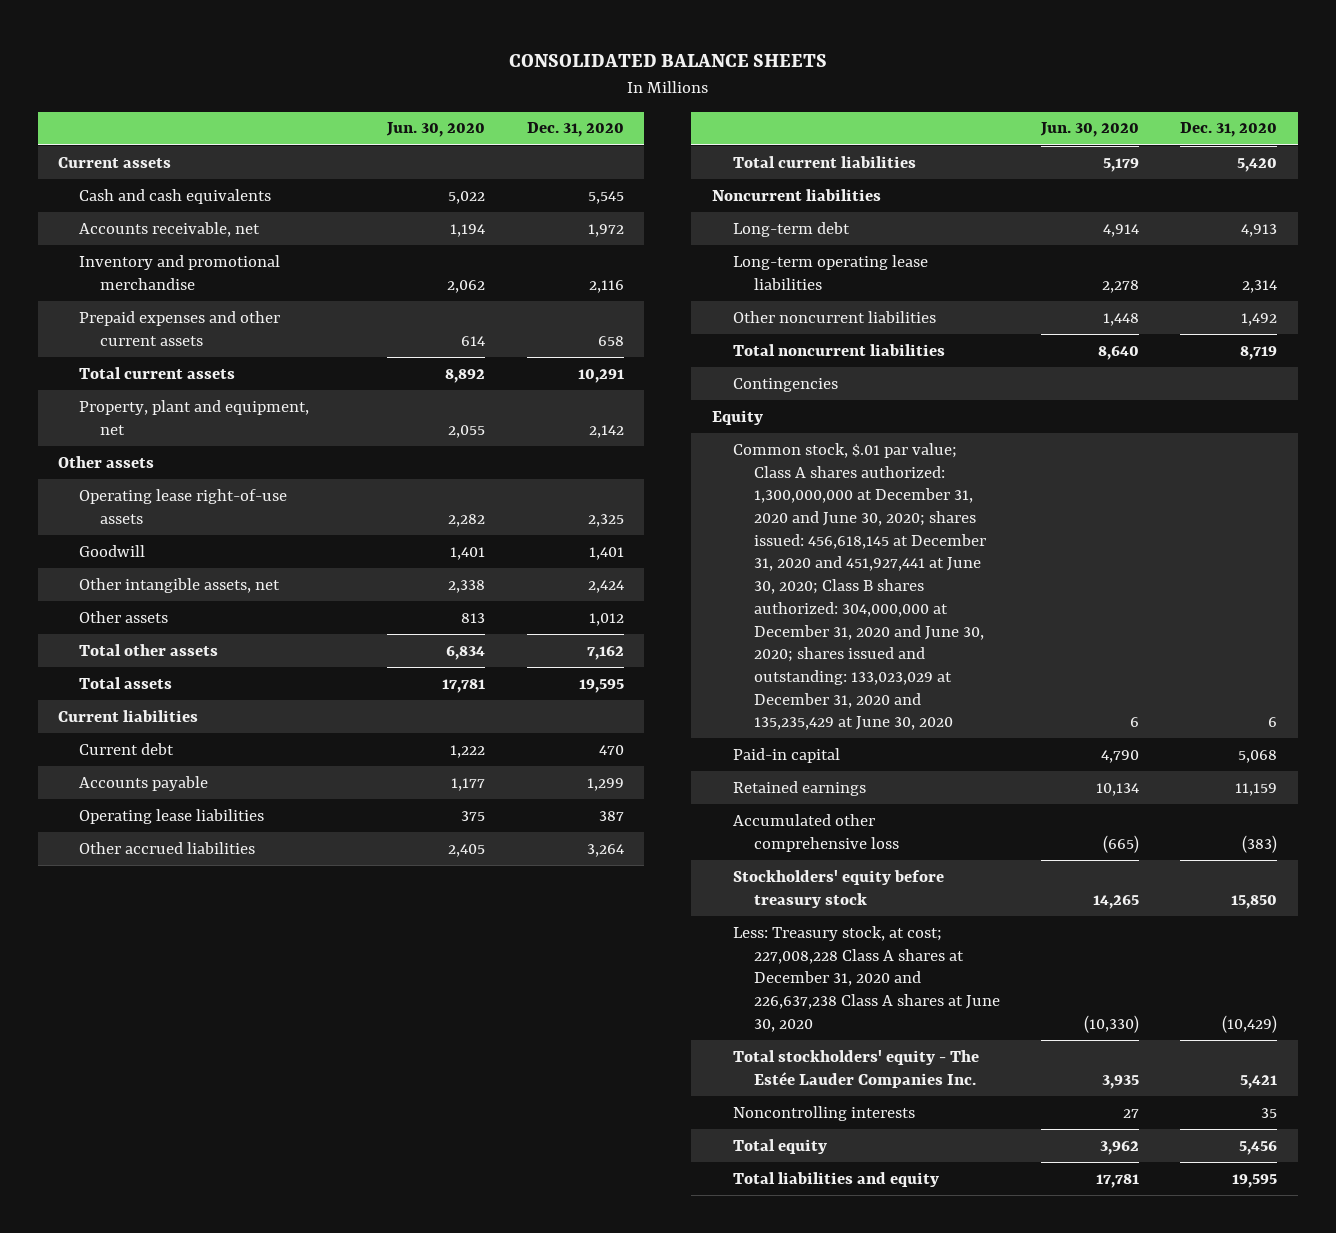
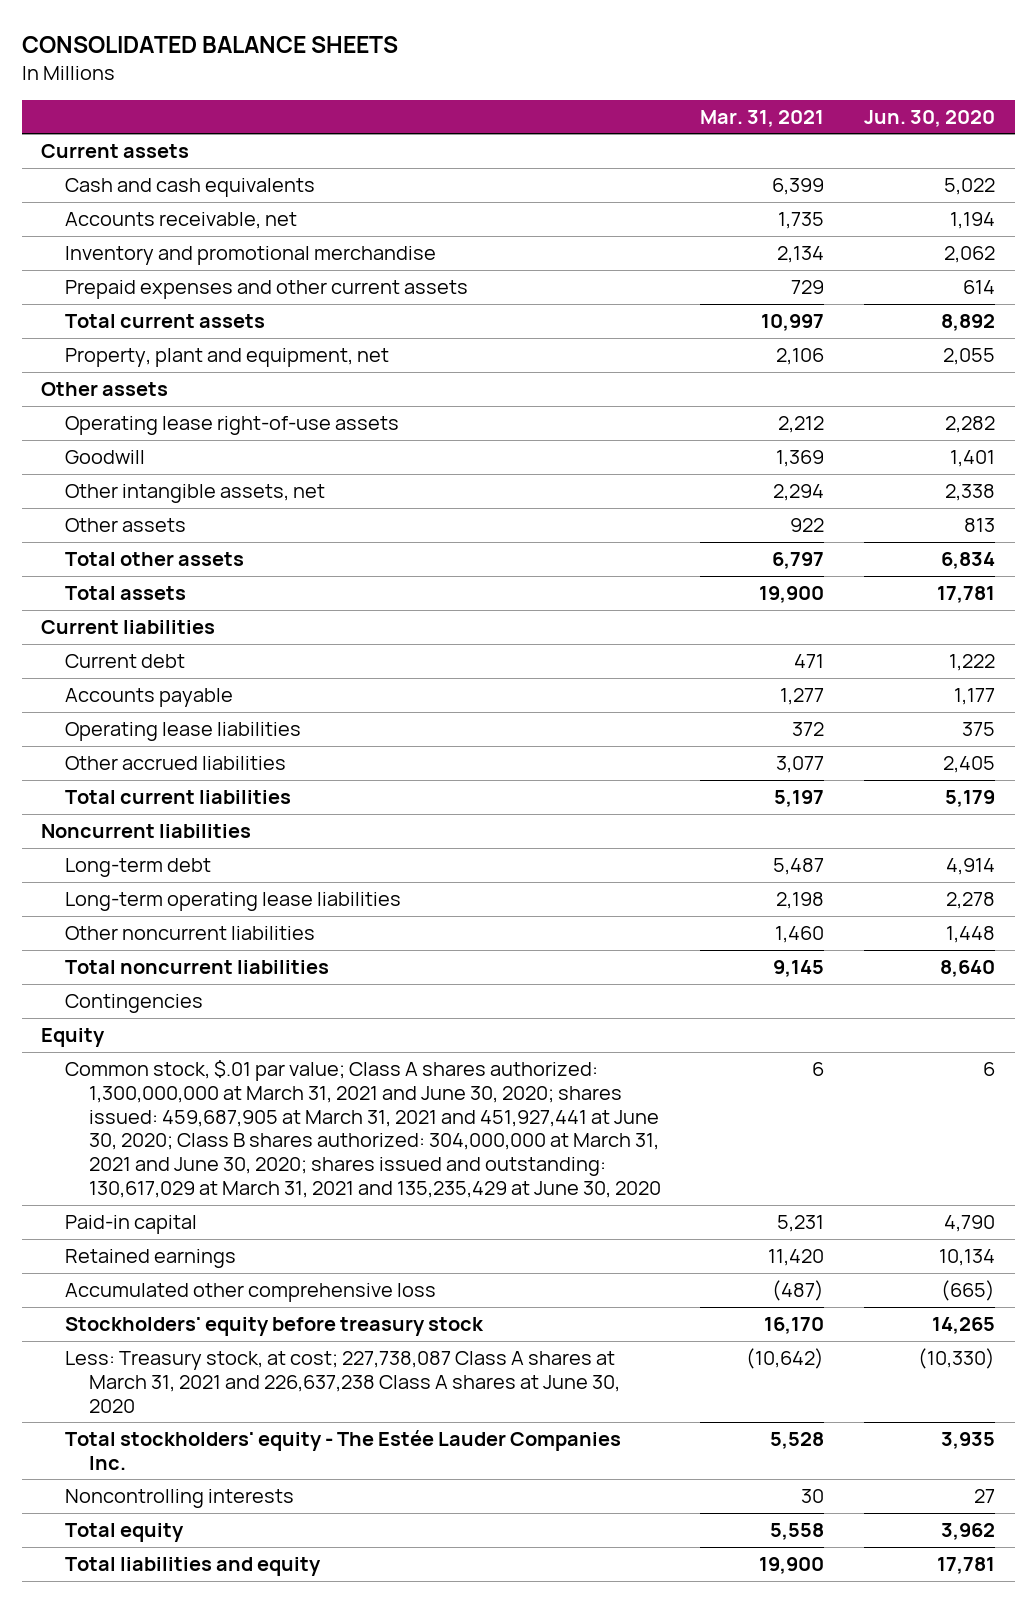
[526,122,624,138] Dec. 31, 2020 -> none
none -> [700,109,825,127] Mar. 31, 2021
[732,442,986,731] Common stock, $.01 par value; Class A shares authorized: 1,300,000,000 at December 31, 2020 and June 30, 2020; shares issued: 456,618,145 at December 31, 2020 and 451,927,441 at June 30, 2020; Class B shares authorized: 304,000,000 at December 31, 2020 and June 30, 2020; shares issued and outstanding: 133,023,029 at December 31, 2020 and 135,235,429 at June 30, 2020 -> [65,1060,661,1199] Common stock, $.01 par value; Class A shares authorized: 1,300,000,000 at March 31, 2021 and June 30, 2020; shares issued: 459,687,905 at March 31, 2021 and 451,927,441 at June 30, 2020; Class B shares authorized: 304,000,000 at March 31, 2021 and June 30, 2020; shares issued and outstanding: 130,617,029 at March 31, 2021 and 135,235,429 at June 30, 2020
[732,925,1000,1032] Less: Treasury stock, at cost; 227,008,228 Class A shares at December 31, 2020 and 226,637,238 Class A shares at June 30, 2020 -> [65,1351,620,1413] Less: Treasury stock, at cost; 227,738,087 Class A shares at March 31, 2021 and 226,637,238 Class A shares at June 30, 2020

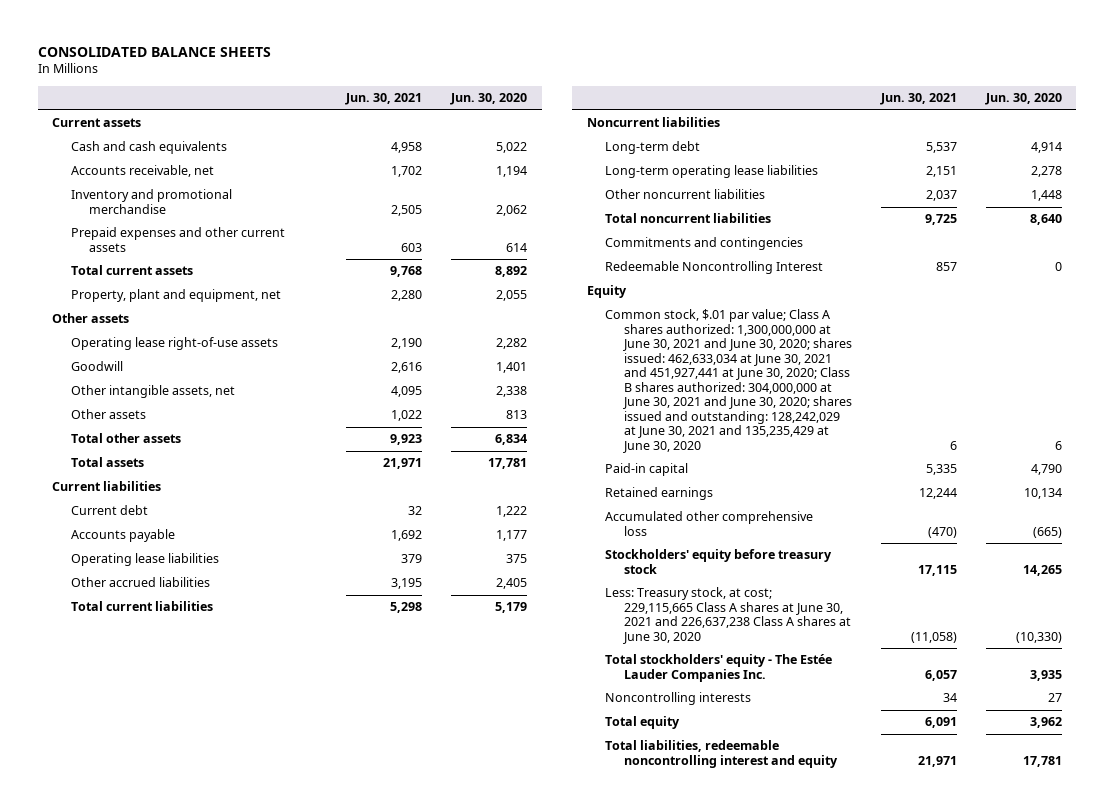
[700,109,825,127] Mar. 31, 2021 -> none
none -> [345,93,423,106] Jun. 30, 2021
[65,994,204,1014] Contingencies -> [605,237,804,251] Commitments and contingencies
none -> [605,261,824,275] Redeemable Noncontrolling Interest
[65,1060,661,1199] Common stock, $.01 par value; Class A shares authorized: 1,300,000,000 at March 31, 2021 and June 30, 2020; shares issued: 459,687,905 at March 31, 2021 and 451,927,441 at June 30, 2020; Class B shares authorized: 304,000,000 at March 31, 2021 and June 30, 2020; shares issued and outstanding: 130,617,029 at March 31, 2021 and 135,235,429 at June 30, 2020 -> [605,309,852,453] Common stock, $.01 par value; Class A shares authorized: 1,300,000,000 at June 30, 2021 and June 30, 2020; shares issued: 462,633,034 at June 30, 2021 and 451,927,441 at June 30, 2020; Class B shares authorized: 304,000,000 at June 30, 2021 and June 30, 2020; shares issued and outstanding: 128,242,029 at June 30, 2021 and 135,235,429 at June 30, 2020
[65,1351,620,1413] Less: Treasury stock, at cost; 227,738,087 Class A shares at March 31, 2021 and 226,637,238 Class A shares at June 30, 2020 -> [605,587,851,644] Less: Treasury stock, at cost; 229,115,665 Class A shares at June 30, 2021 and 226,637,238 Class A shares at June 30, 2020
[65,1557,322,1577] Total liabilities and equity -> [605,740,838,768] Total liabilities, redeemable noncontrolling interest and equity

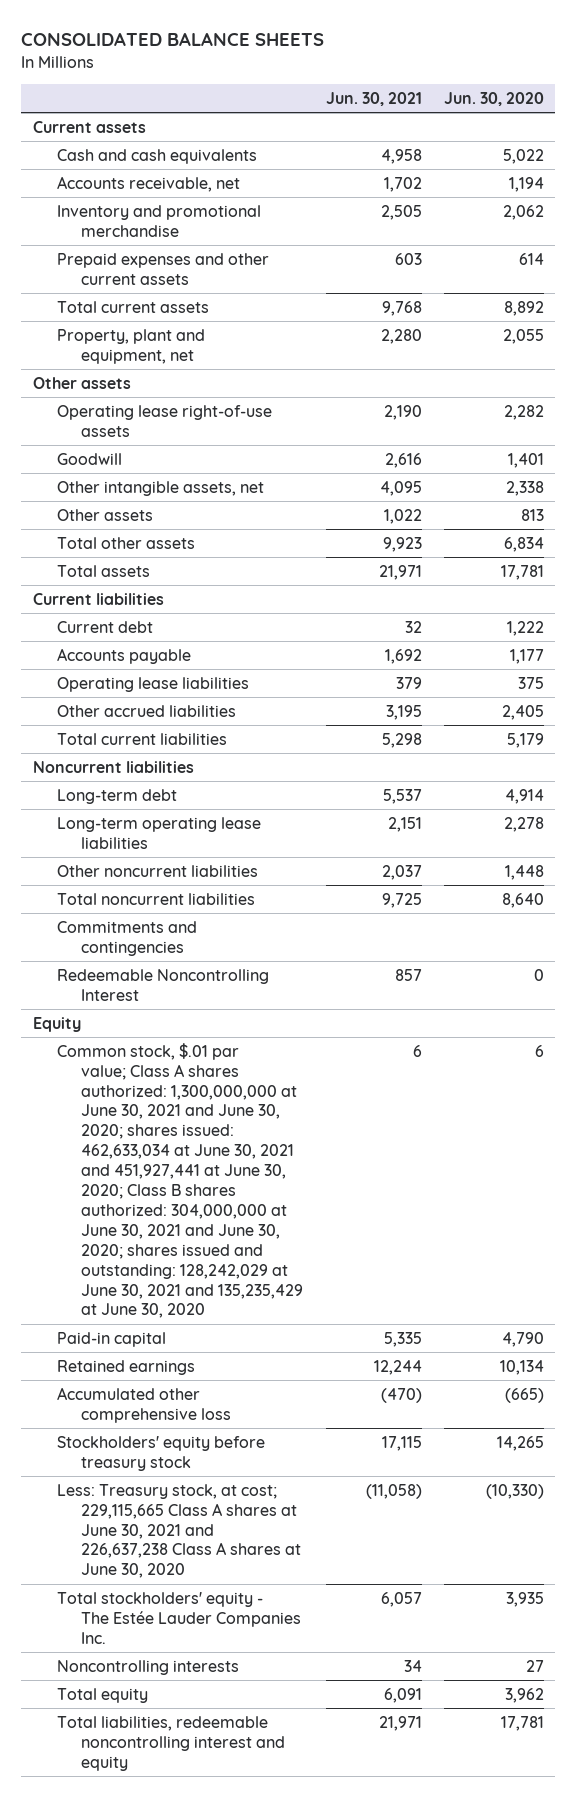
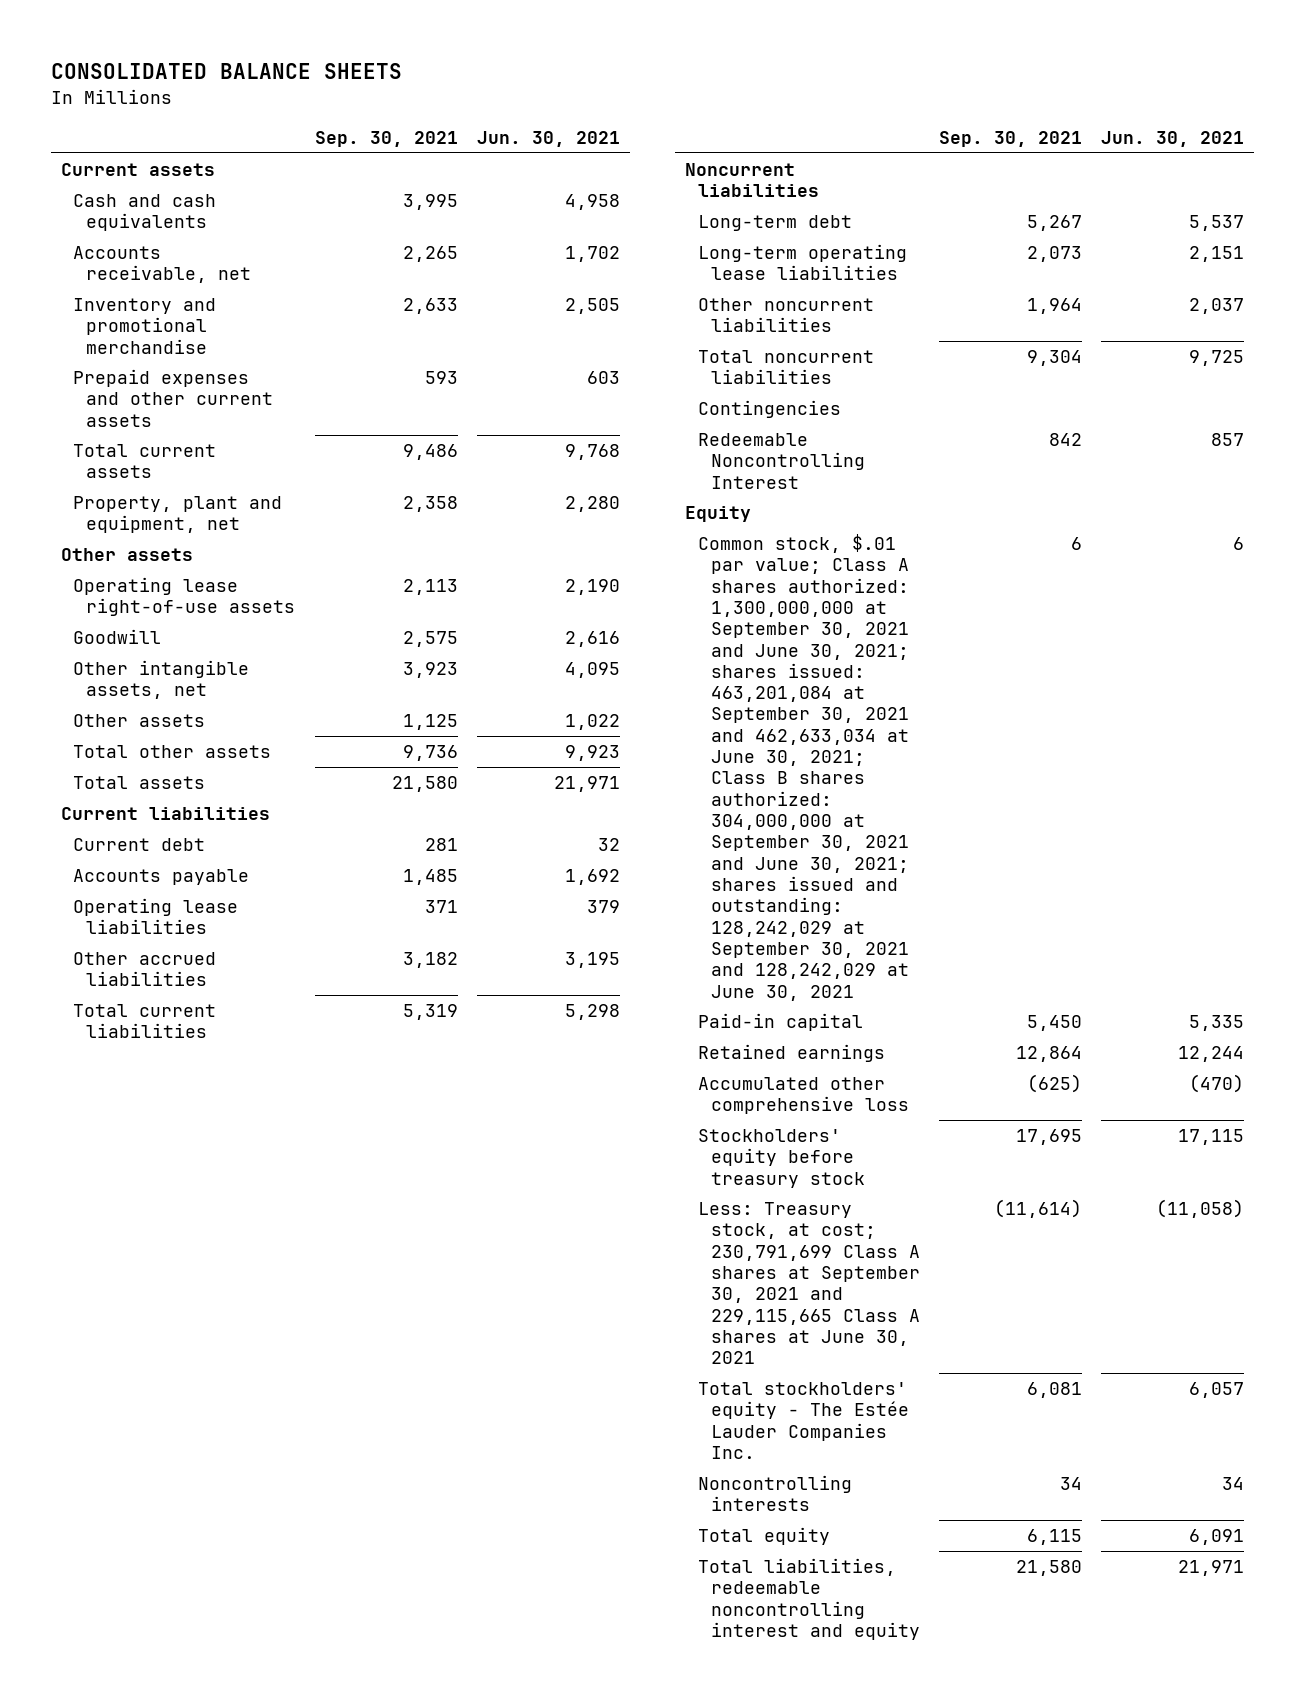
[444,91,545,106] Jun. 30, 2020 -> none
none -> [314,130,458,147] Sep. 30, 2021
[56,920,197,956] Commitments and contingencies -> [697,399,841,418] Contingencies
[56,1042,304,1319] Common stock, $.01 par value; Class A shares authorized: 1,300,000,000 at June 30, 2021 and June 30, 2020; shares issued: 462,633,034 at June 30, 2021 and 451,927,441 at June 30, 2020; Class B shares authorized: 304,000,000 at June 30, 2021 and June 30, 2020; shares issued and outstanding: 128,242,029 at June 30, 2021 and 135,235,429 at June 30, 2020 -> [697,533,909,1001] Common stock, $.01 par value; Class A shares authorized: 1,300,000,000 at September 30, 2021 and June 30, 2021; shares issued: 463,201,084 at September 30, 2021 and 462,633,034 at June 30, 2021; Class B shares authorized: 304,000,000 at September 30, 2021 and June 30, 2021; shares issued and outstanding: 128,242,029 at September 30, 2021 and 128,242,029 at June 30, 2021
[56,1483,302,1579] Less: Treasury stock, at cost; 229,115,665 Class A shares at June 30, 2021 and 226,637,238 Class A shares at June 30, 2020 -> [697,1201,920,1365] Less: Treasury stock, at cost; 230,791,699 Class A shares at September 30, 2021 and 229,115,665 Class A shares at June 30, 2021

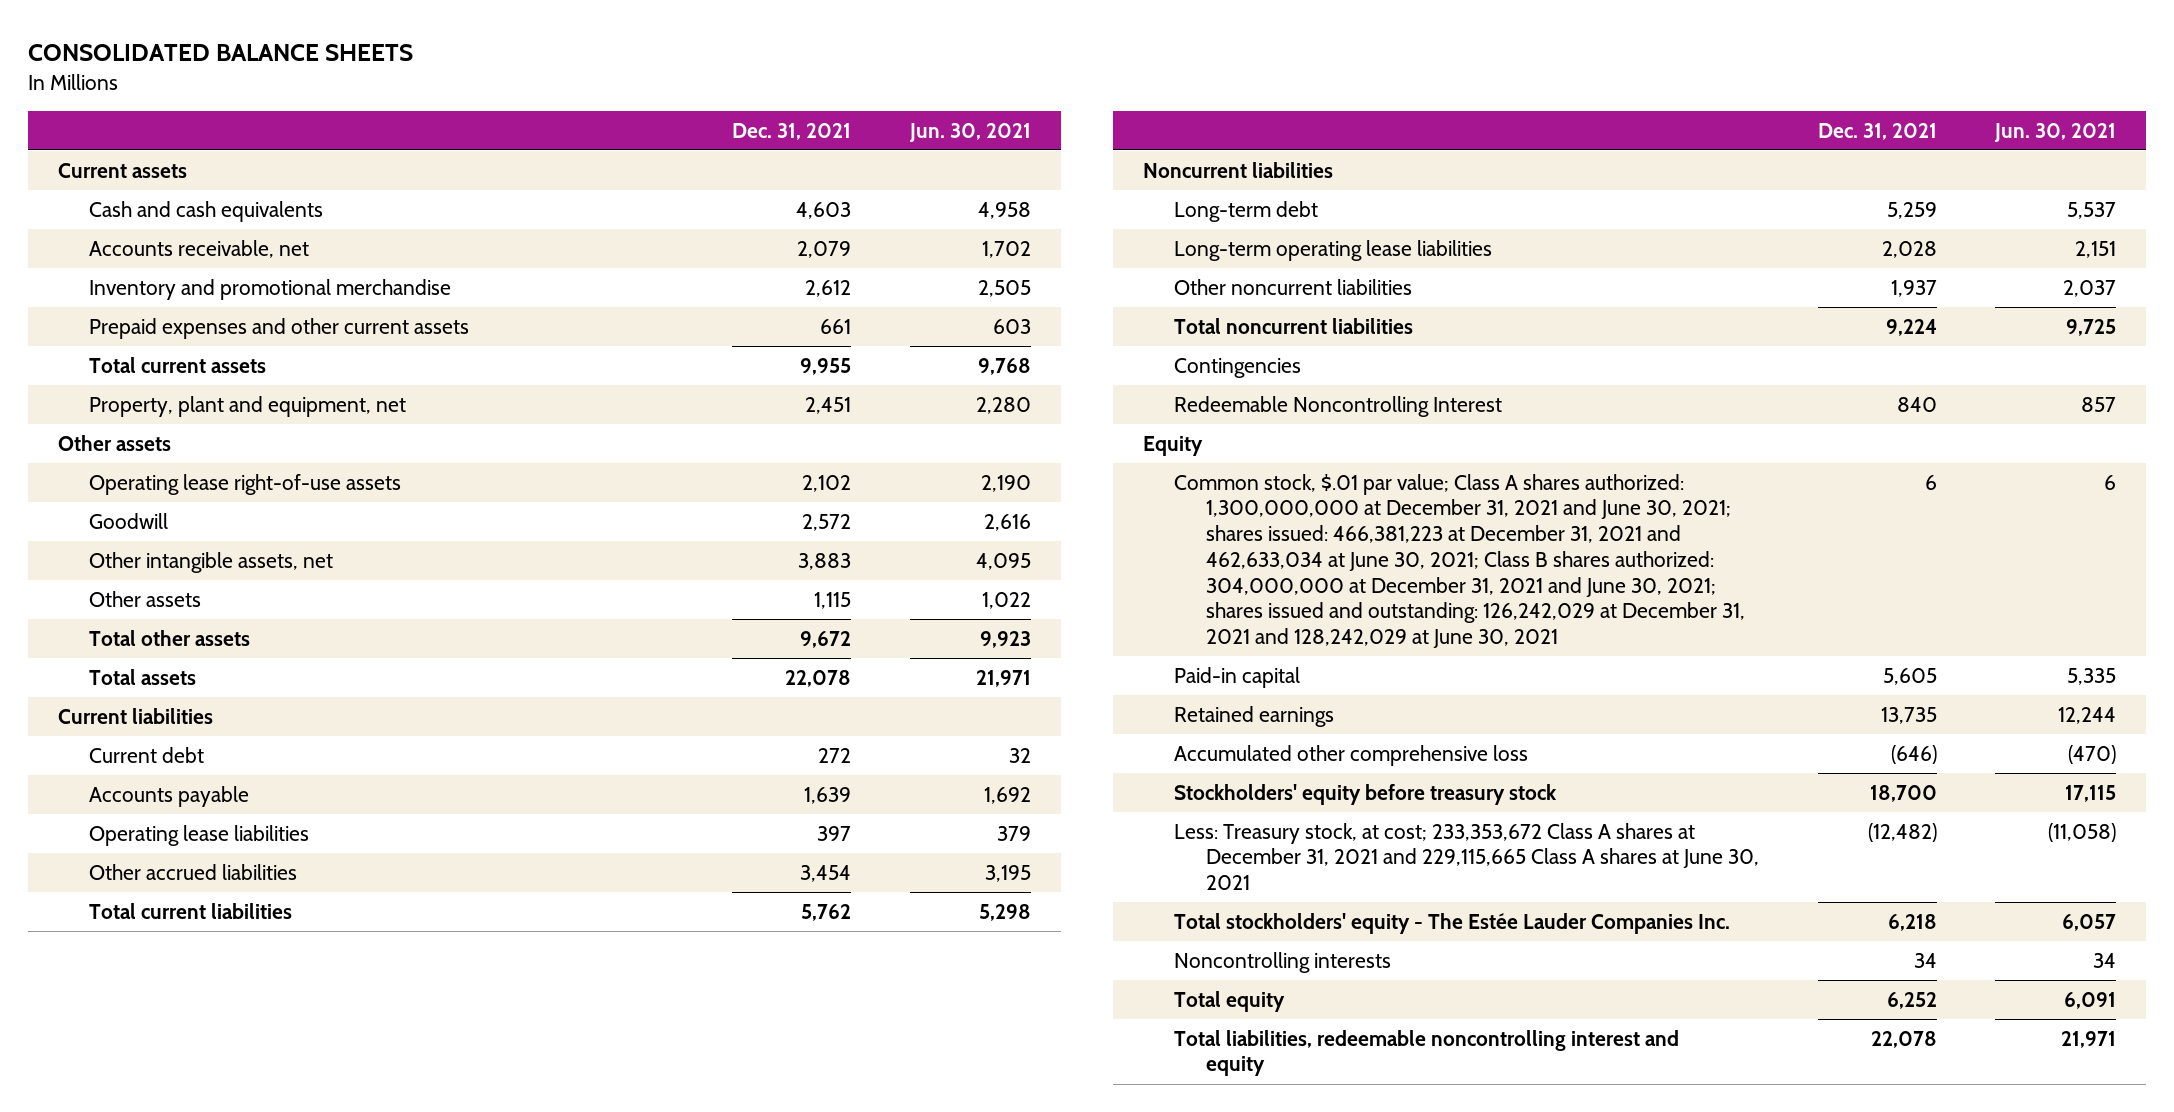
[314,130,458,147] Sep. 30, 2021 -> none
none -> [732,122,852,140] Dec. 31, 2021
[697,533,909,1001] Common stock, $.01 par value; Class A shares authorized: 1,300,000,000 at September 30, 2021 and June 30, 2021; shares issued: 463,201,084 at September 30, 2021 and 462,633,034 at June 30, 2021; Class B shares authorized: 304,000,000 at September 30, 2021 and June 30, 2021; shares issued and outstanding: 128,242,029 at September 30, 2021 and 128,242,029 at June 30, 2021 -> [1174,473,1745,648] Common stock, $.01 par value; Class A shares authorized: 1,300,000,000 at December 31, 2021 and June 30, 2021; shares issued: 466,381,223 at December 31, 2021 and 462,633,034 at June 30, 2021; Class B shares authorized: 304,000,000 at December 31, 2021 and June 30, 2021; shares issued and outstanding: 126,242,029 at December 31, 2021 and 128,242,029 at June 30, 2021
[697,1201,920,1365] Less: Treasury stock, at cost; 230,791,699 Class A shares at September 30, 2021 and 229,115,665 Class A shares at June 30, 2021 -> [1174,822,1759,891] Less: Treasury stock, at cost; 233,353,672 Class A shares at December 31, 2021 and 229,115,665 Class A shares at June 30, 2021

